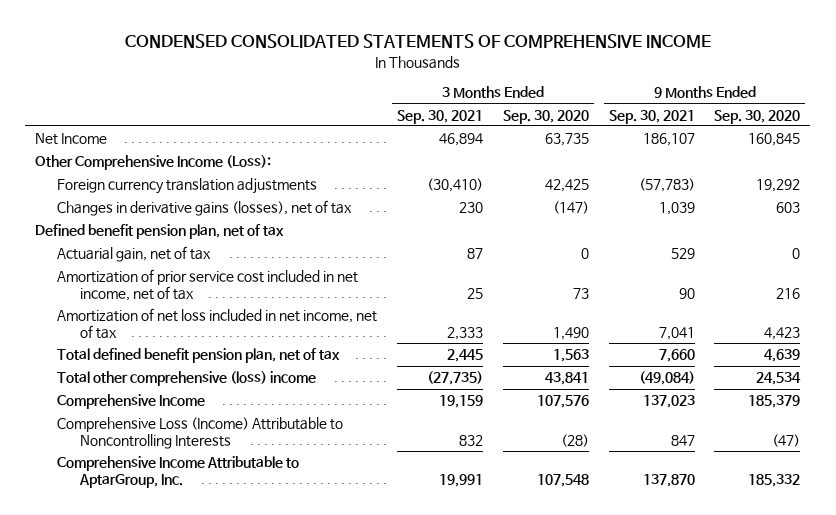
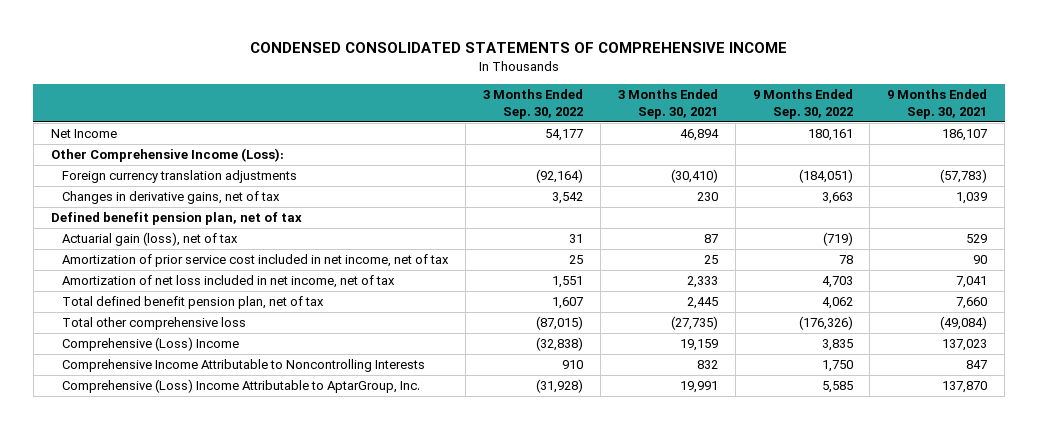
[502,109,589,124] Sep. 30, 2020 -> none
[714,109,801,124] Sep. 30, 2020 -> none
none -> [482,89,583,119] 3 Months Ended Sep. 30, 2022
none -> [752,89,853,119] 9 Months Ended Sep. 30, 2022
[57,200,353,217] Changes in derivative gains (losses), net of tax -> [62,191,281,205] Changes in derivative gains, net of tax
[57,246,212,263] Actuarial gain, net of tax -> [62,232,239,247] Actuarial gain (loss), net of tax
[57,371,317,387] Total other comprehensive (loss) income -> [62,317,247,331] Total other comprehensive loss
[57,394,206,410] Comprehensive Income -> [62,337,240,352] Comprehensive (Loss) Income
[57,417,344,450] Comprehensive Loss (Income) Attributable to Noncontrolling Interests -> [62,359,426,373] Comprehensive Income Attributable to Noncontrolling Interests
[57,456,300,489] Comprehensive Income Attributable to AptarGroup, Inc. -> [62,379,421,394] Comprehensive (Loss) Income Attributable to AptarGroup, Inc.

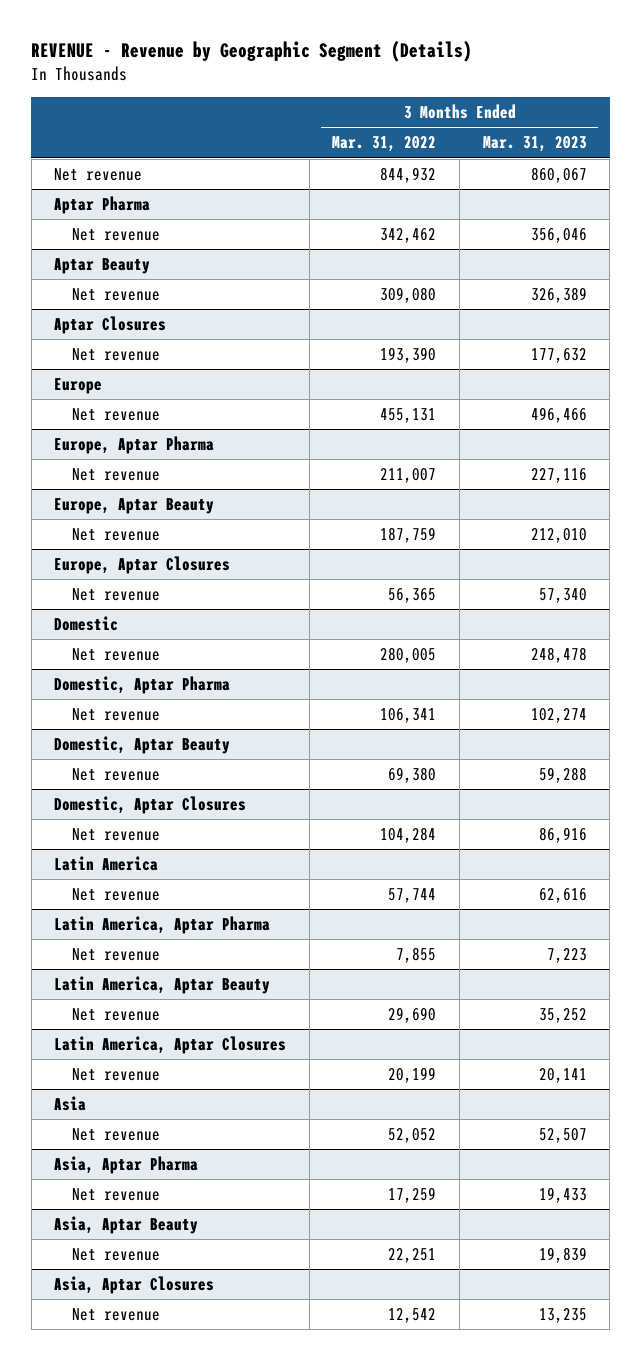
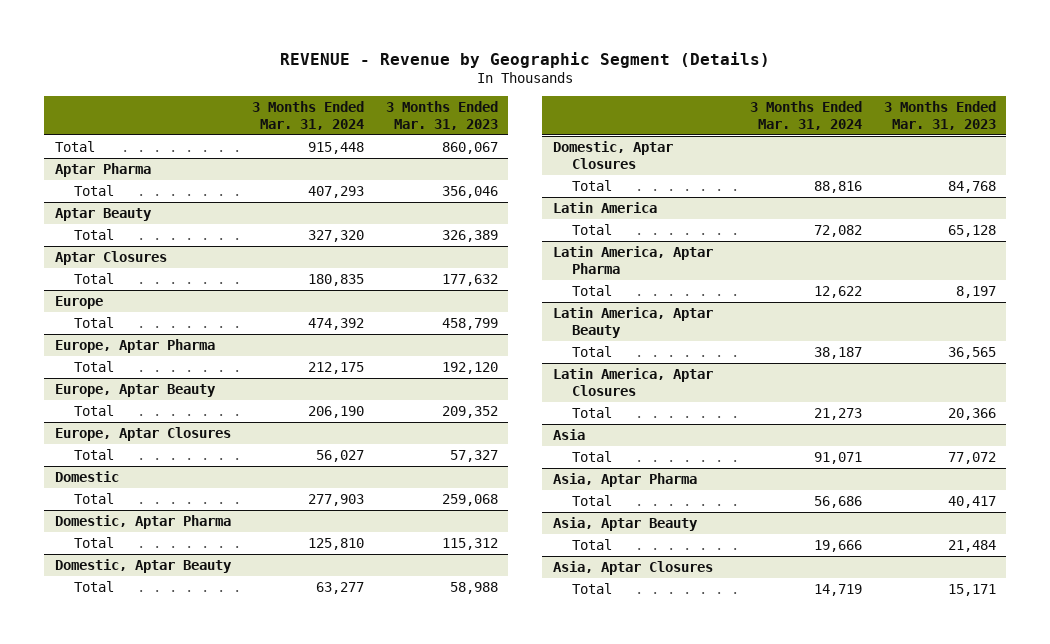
[332,136,437,153] Mar. 31, 2022 -> none
none -> [252,100,365,130] 3 Months Ended Mar. 31, 2024
[54,168,143,182] Net revenue -> [54,140,95,152] Total
[71,228,160,242] Net revenue -> [74,184,115,196] Total
[71,288,160,302] Net revenue -> [74,228,115,240] Total
[71,348,160,362] Net revenue -> [74,272,115,284] Total
[71,408,160,422] Net revenue -> none
none -> [74,316,115,328] Total
[71,468,160,482] Net revenue -> none
none -> [74,360,115,372] Total
[71,528,160,542] Net revenue -> none
none -> [74,404,115,416] Total
[71,588,160,602] Net revenue -> none
none -> [74,448,115,460] Total
[71,648,160,662] Net revenue -> none
none -> [74,492,115,504] Total
[71,708,160,722] Net revenue -> none
none -> [74,536,115,548] Total
[71,768,160,782] Net revenue -> none
none -> [74,580,115,592] Total
[71,828,160,842] Net revenue -> none
none -> [572,179,613,191] Total
[71,888,160,902] Net revenue -> none
none -> [572,223,613,235] Total
[71,948,160,962] Net revenue -> none
none -> [572,284,613,296] Total
[71,1008,160,1022] Net revenue -> none
none -> [572,345,613,357] Total
[71,1068,160,1082] Net revenue -> none
none -> [572,406,613,418] Total
[71,1128,160,1142] Net revenue -> none
none -> [572,450,613,462] Total
[71,1188,160,1202] Net revenue -> none
none -> [572,494,613,506] Total
[71,1248,160,1262] Net revenue -> none
none -> [572,538,613,550] Total
[71,1308,160,1322] Net revenue -> none
none -> [572,582,613,594] Total

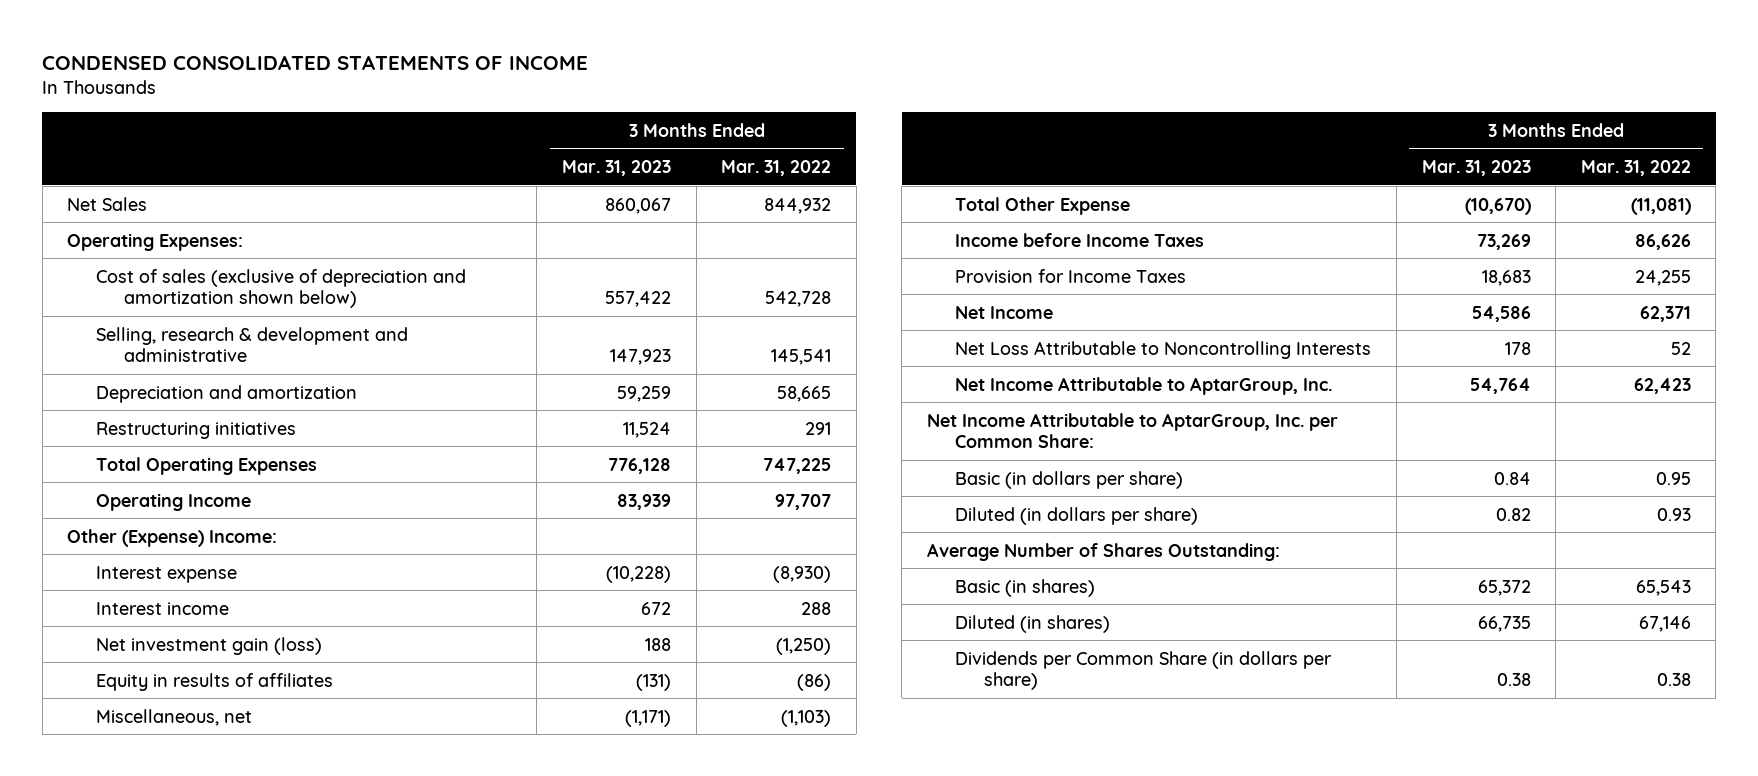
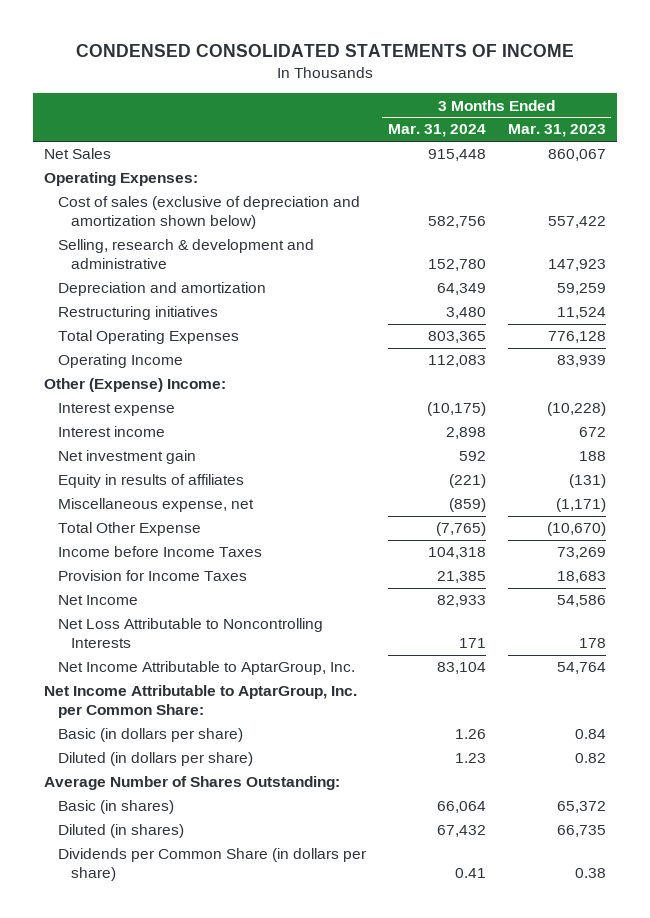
[721,160,832,177] Mar. 31, 2022 -> none
none -> [387,124,486,138] Mar. 31, 2024
[95,636,322,655] Net investment gain (loss) -> [57,450,196,465] Net investment gain
[95,708,252,726] Miscellaneous, net -> [57,498,254,513] Miscellaneous expense, net

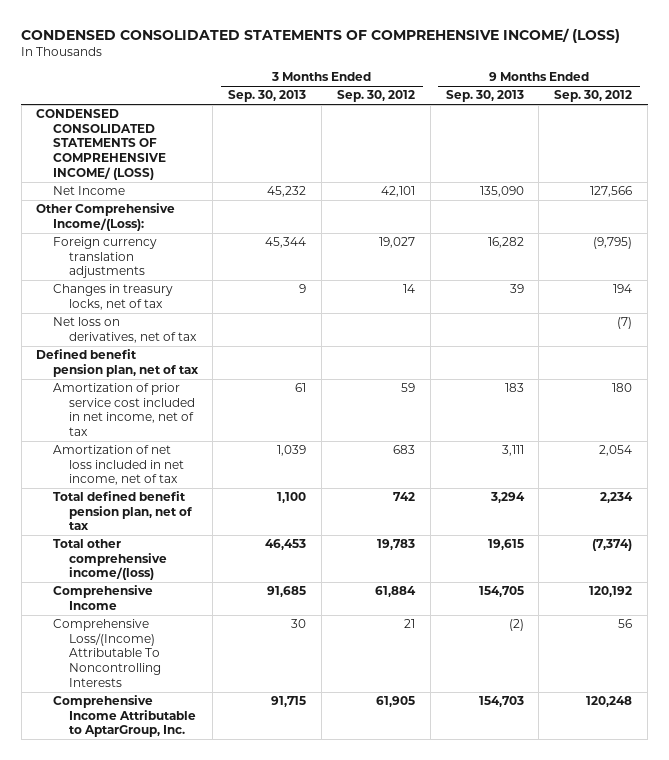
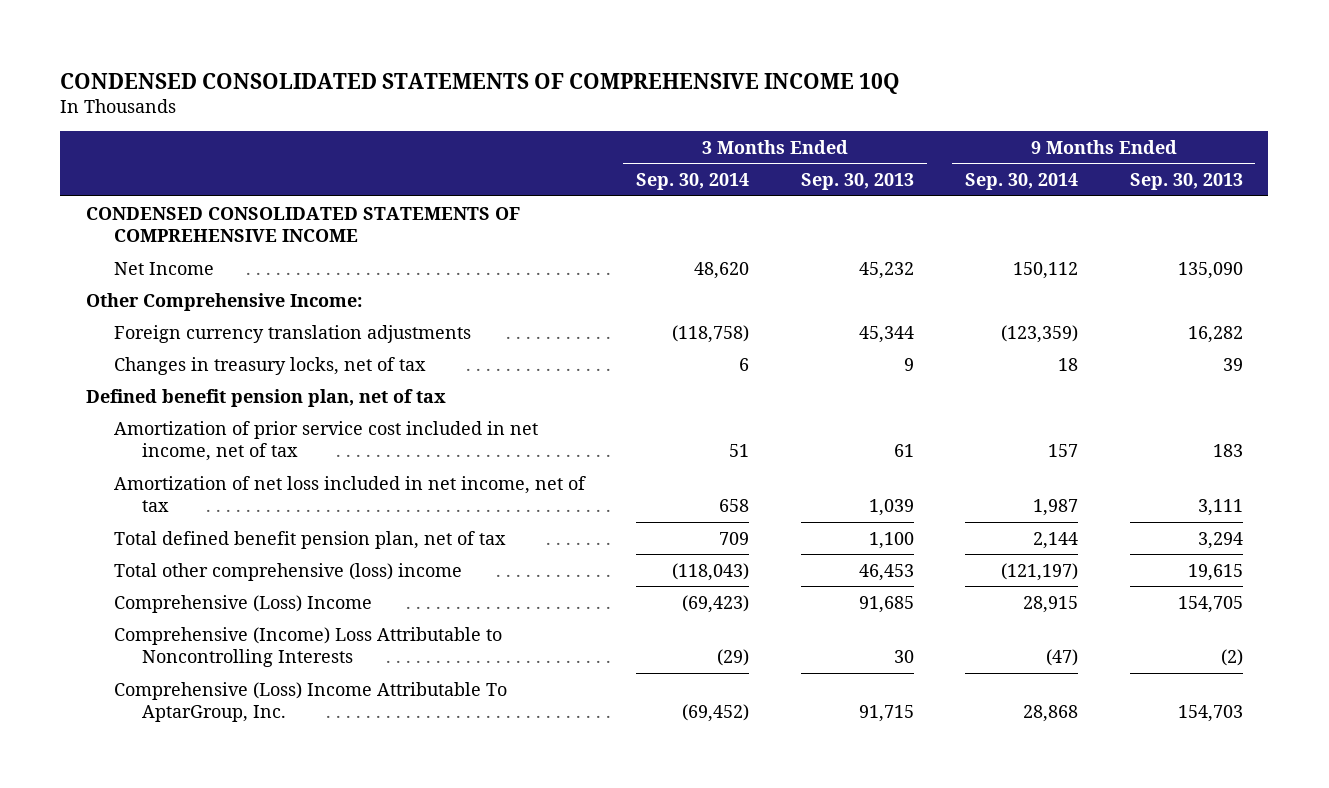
[21,27,621,43] CONDENSED CONSOLIDATED STATEMENTS OF COMPREHENSIVE INCOME/ (LOSS) -> [60,72,901,94] CONDENSED CONSOLIDATED STATEMENTS OF COMPREHENSIVE INCOME 10Q
[336,90,415,103] Sep. 30, 2012 -> none
[554,90,633,103] Sep. 30, 2012 -> none
none -> [636,172,750,190] Sep. 30, 2014
none -> [965,172,1079,190] Sep. 30, 2014
[36,109,166,180] CONDENSED CONSOLIDATED STATEMENTS OF COMPREHENSIVE INCOME/ (LOSS) -> [86,206,521,243] CONDENSED CONSOLIDATED STATEMENTS OF COMPREHENSIVE INCOME
[36,203,176,231] Other Comprehensive Income/(Loss): -> [86,292,363,311] Other Comprehensive Income:
[52,317,197,343] Net loss on derivatives, net of tax -> none
[52,539,167,581] Total other comprehensive income/(loss) -> [113,562,462,581] Total other comprehensive (loss) income
[52,585,153,610] Comprehensive Income -> [113,594,372,613] Comprehensive (Loss) Income
[52,619,161,687] Comprehensive Loss/(Income) Attributable To Noncontrolling Interests -> [113,626,502,668] Comprehensive (Income) Loss Attributable to Noncontrolling Interests
[52,695,196,738] Comprehensive Income Attributable to AptarGroup, Inc. -> [113,681,507,723] Comprehensive (Loss) Income Attributable To AptarGroup, Inc.

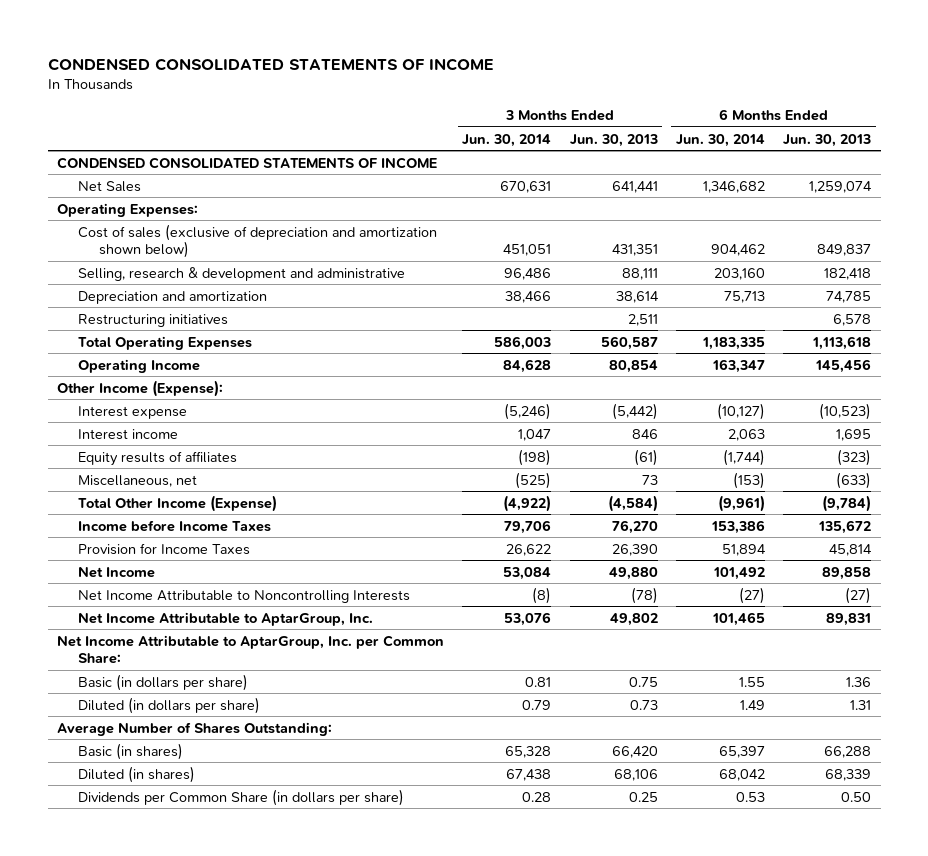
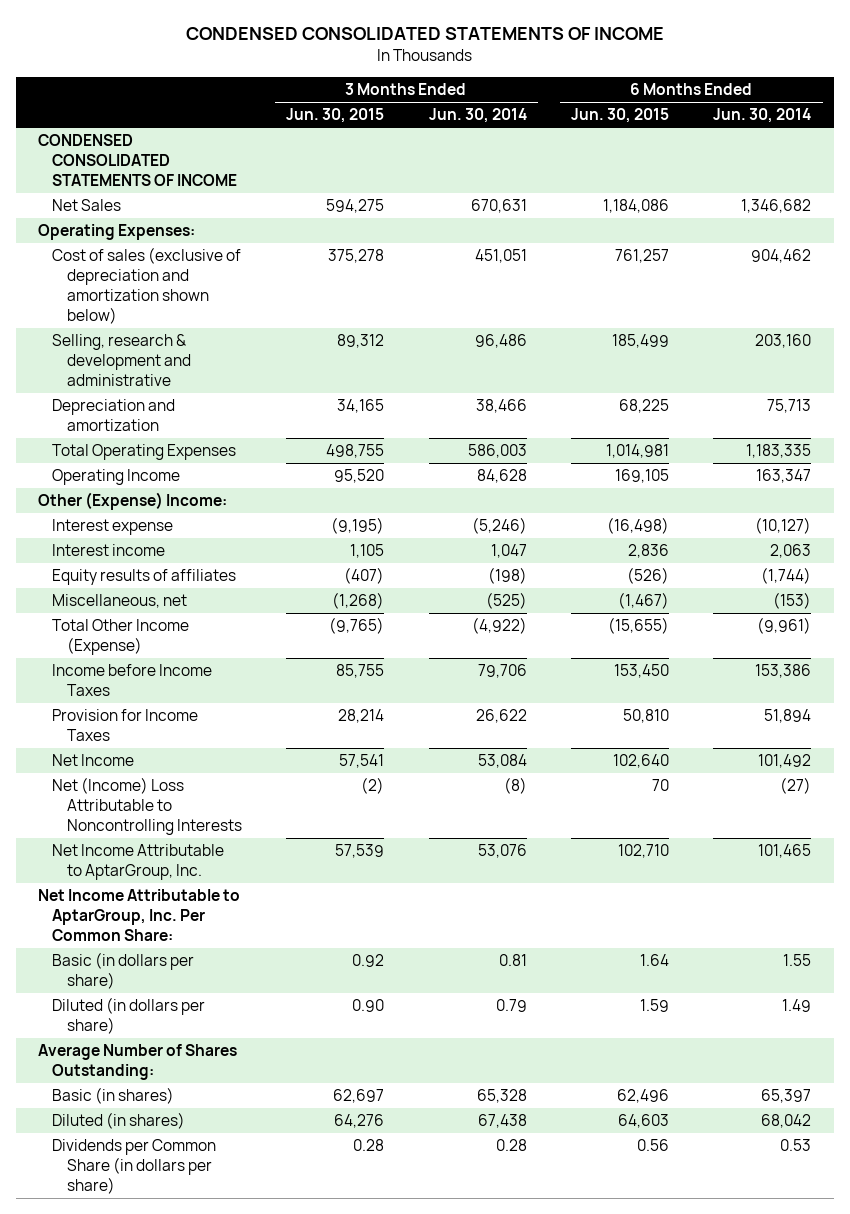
[569,133,658,147] Jun. 30, 2013 -> none
[783,133,872,147] Jun. 30, 2013 -> none
none -> [286,108,385,124] Jun. 30, 2015
none -> [570,108,669,124] Jun. 30, 2015
[77,313,228,327] Restructuring initiatives -> none
[56,379,223,397] Other Income (Expense): -> [38,492,228,511] Other (Expense) Income:
[77,589,410,603] Net Income Attributable to Noncontrolling Interests -> [52,777,242,836] Net (Income) Loss Attributable to Noncontrolling Interests
[56,634,444,665] Net Income Attributable to AptarGroup, Inc. per Common Share: -> [38,889,241,942] Net Income Attributable to AptarGroup, Inc. Per Common Share:

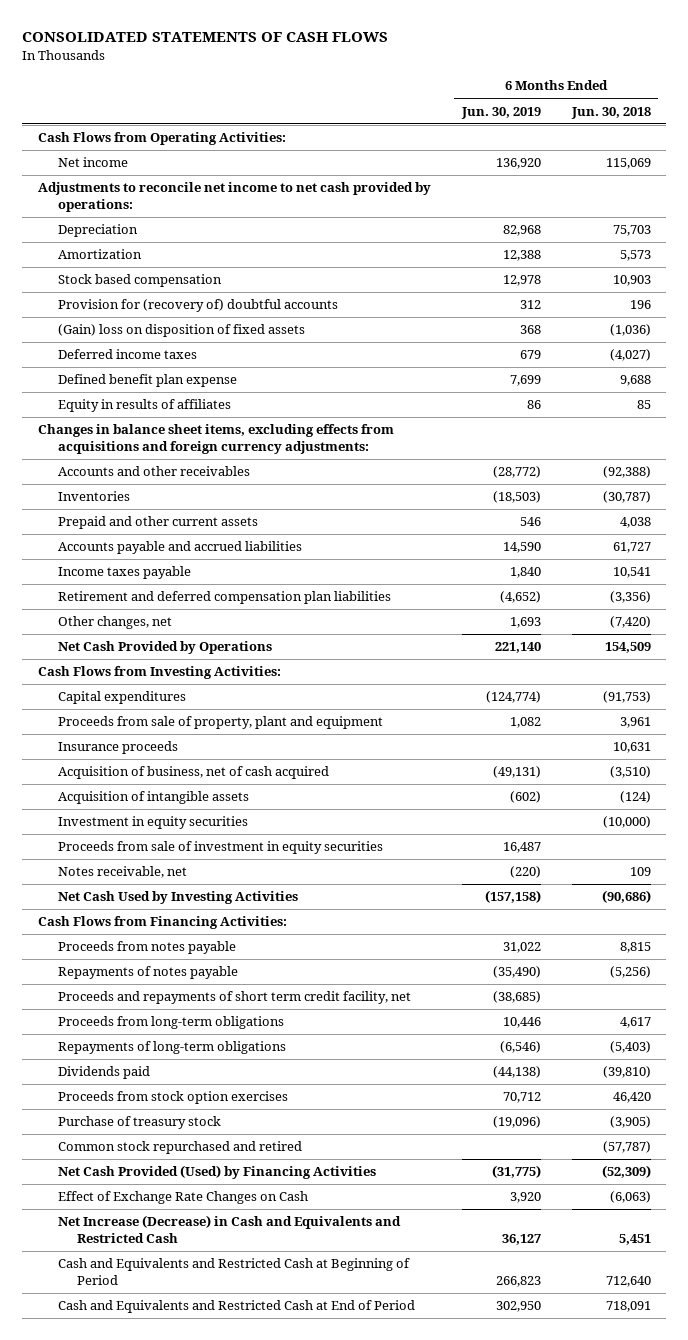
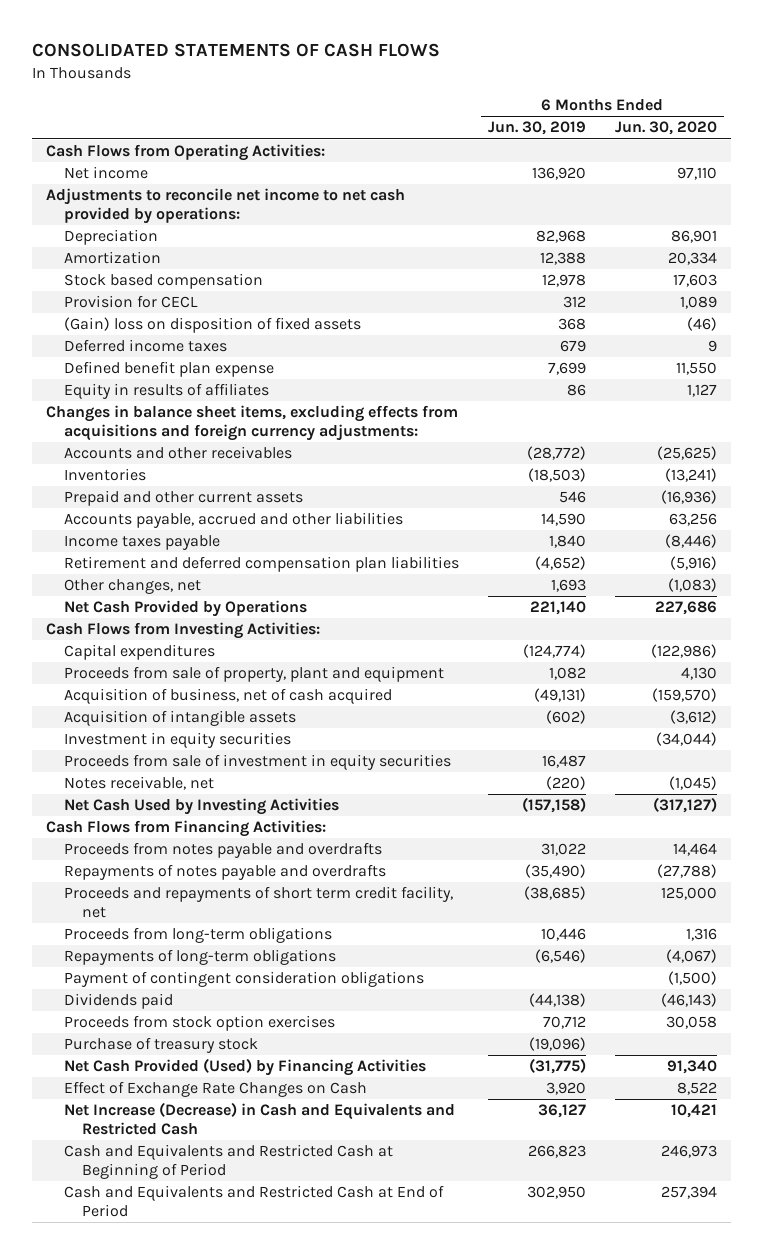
[570,106,651,119] Jun. 30, 2018 -> none
none -> [614,121,717,136] Jun. 30, 2020
[57,299,338,313] Provision for (recovery of) doubtful accounts -> [63,295,198,309] Provision for CECL
[57,541,302,555] Accounts payable and accrued liabilities -> [63,512,403,529] Accounts payable, accrued and other liabilities
[57,741,178,755] Insurance proceeds -> none
[57,941,236,955] Proceeds from notes payable -> [63,842,382,859] Proceeds from notes payable and overdrafts
[57,966,238,980] Repayments of notes payable -> [63,864,386,881] Repayments of notes payable and overdrafts
none -> [63,971,424,988] Payment of contingent consideration obligations
[57,1141,302,1155] Common stock repurchased and retired -> none

